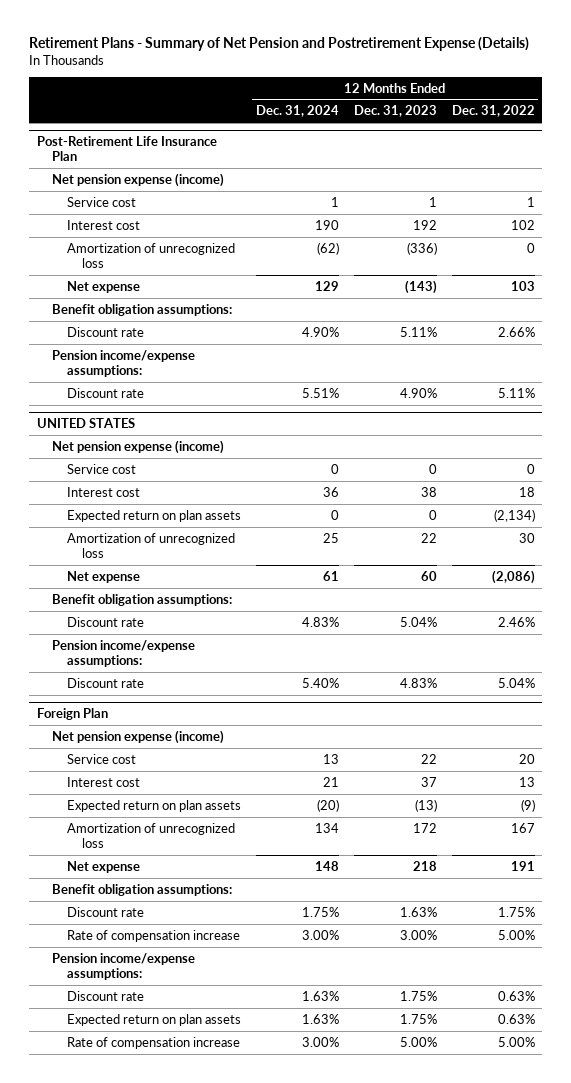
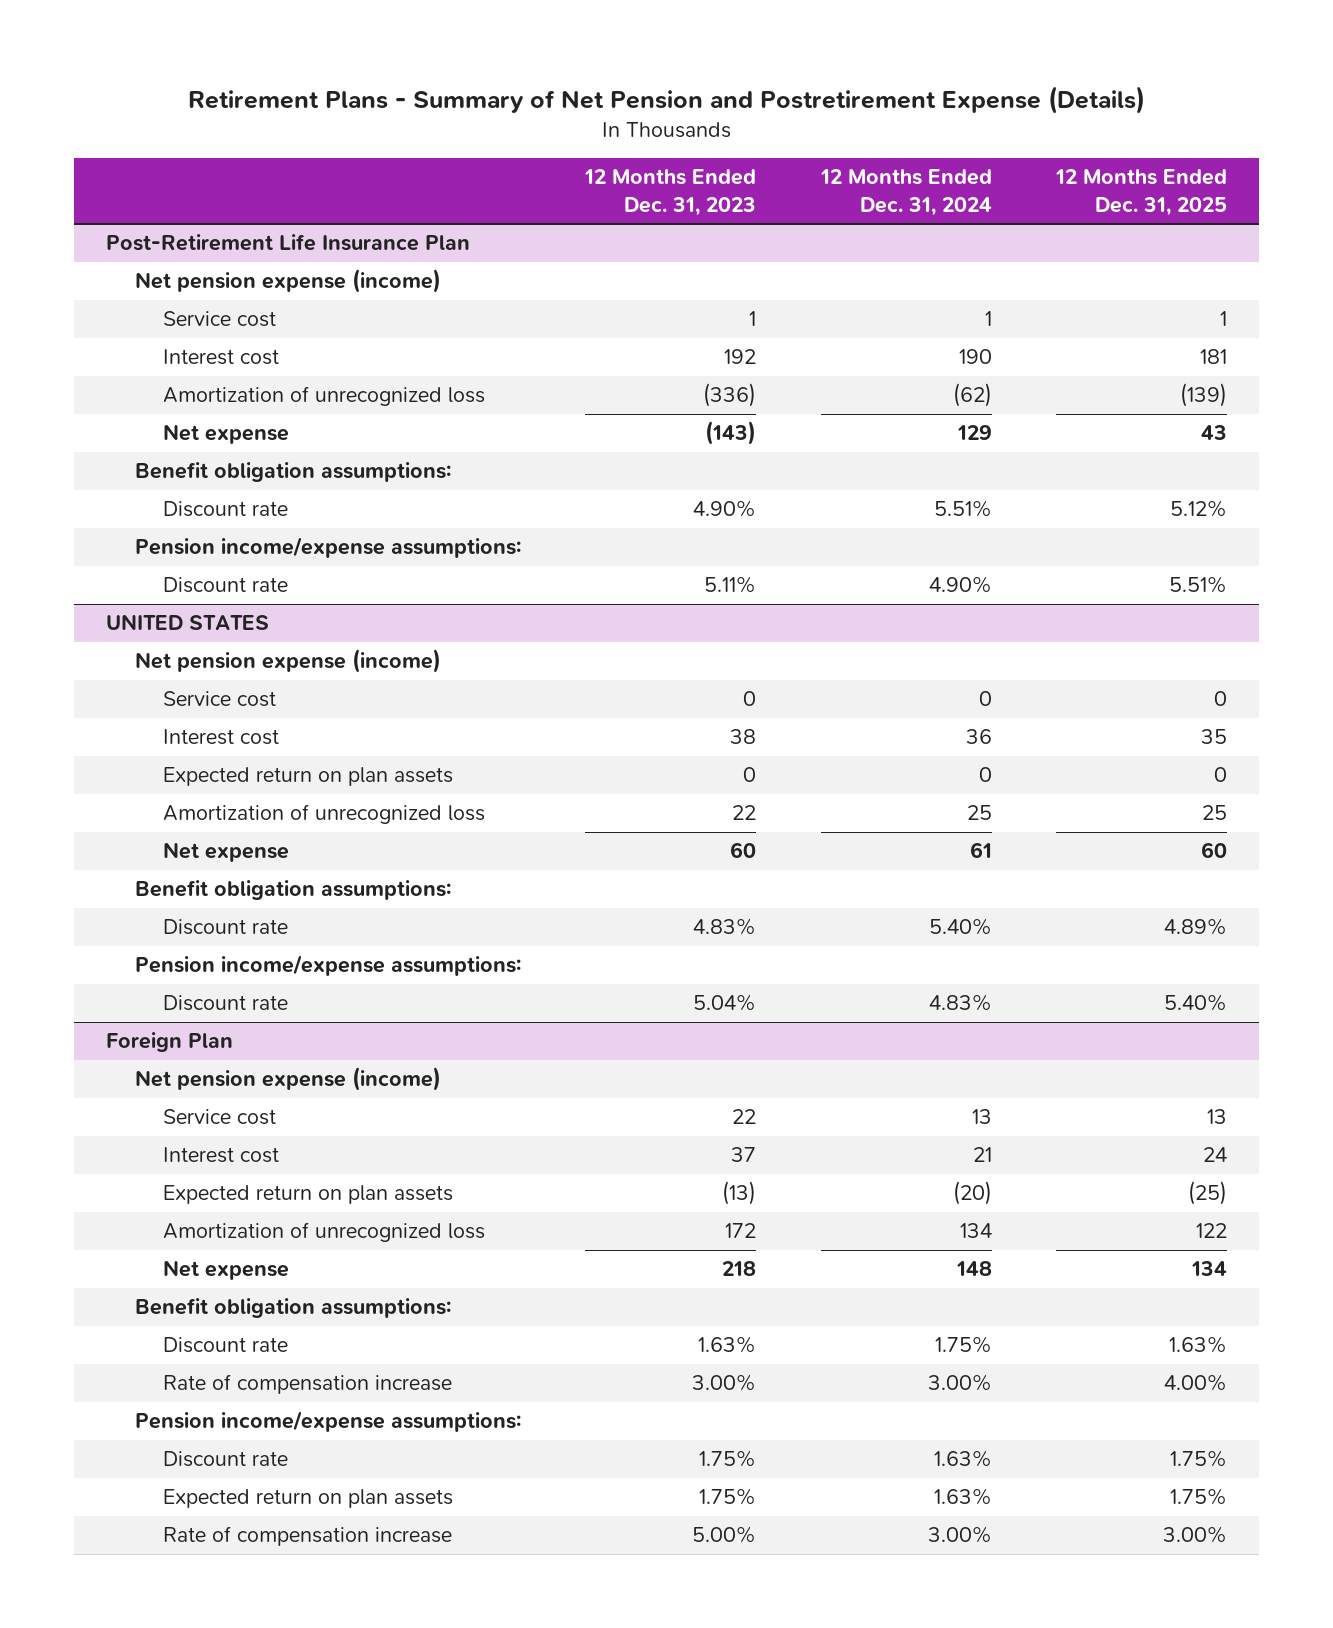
[451,105,535,118] Dec. 31, 2022 -> none
none -> [1055,169,1228,217] 12 Months Ended Dec. 31, 2025
[51,349,195,377] Pension income/expense assumptions: -> [134,537,521,559] Pension income/expense assumptions:
[67,326,145,337] Discount rate -> [163,577,289,594] Discount rate
[51,639,195,667] Pension income/expense assumptions: -> [134,955,521,977] Pension income/expense assumptions:
[67,616,145,627] Discount rate -> [163,995,289,1012] Discount rate

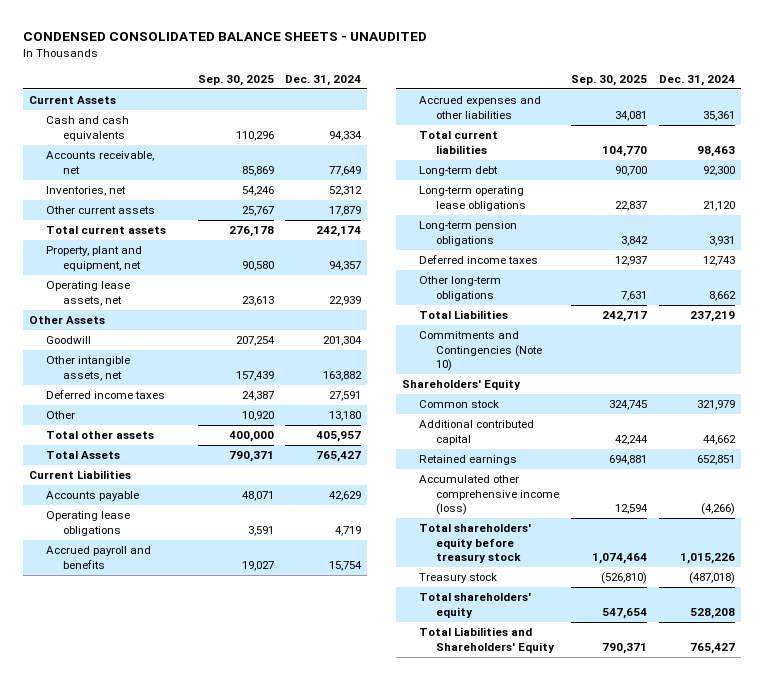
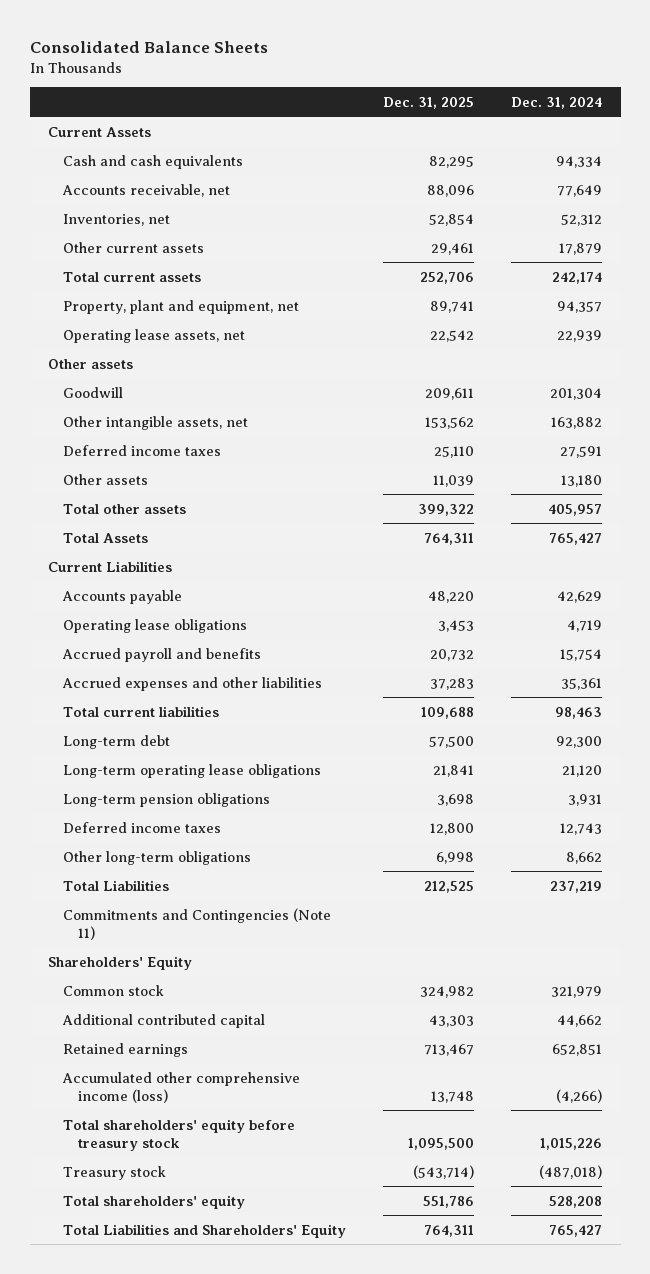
[23,32,428,42] CONDENSED CONSOLIDATED BALANCE SHEETS - UNAUDITED -> [29,40,268,53] Consolidated Balance Sheets
[197,74,274,86] Sep. 30, 2025 -> none
none -> [383,96,475,109] Dec. 31, 2025
[28,316,105,325] Other Assets -> [48,358,134,369] Other assets
[45,411,75,420] Other -> [63,473,149,485] Other assets
[419,331,543,372] Commitments and Contingencies (Note 10) -> [63,907,332,940] Commitments and Contingencies (Note 11)

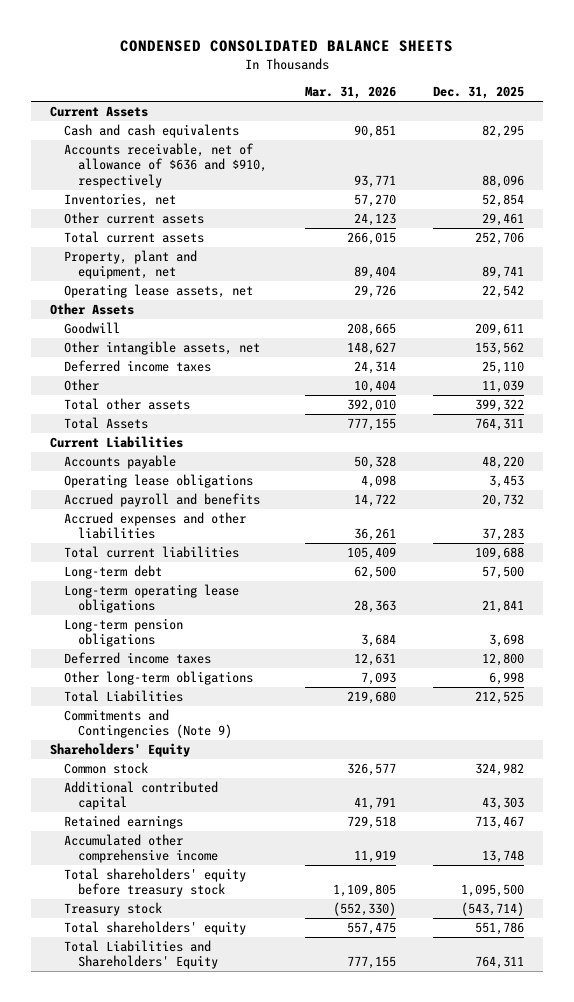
[29,40,268,53] Consolidated Balance Sheets -> [120,40,454,53] CONDENSED CONSOLIDATED BALANCE SHEETS
[511,96,603,109] Dec. 31, 2024 -> none
none -> [304,86,396,100] Mar. 31, 2026
[62,183,231,197] Accounts receivable, net -> [63,143,267,188] Accounts receivable, net of allowance of $636 and $910, respectively
[48,358,134,369] Other assets -> [49,303,134,316] Other Assets
[63,473,149,485] Other assets -> [63,379,99,392] Other
[63,907,332,940] Commitments and Contingencies (Note 11) -> [63,709,232,739] Commitments and Contingencies (Note 9)
[62,1071,301,1103] Accumulated other comprehensive income (loss) -> [63,834,218,864] Accumulated other comprehensive income

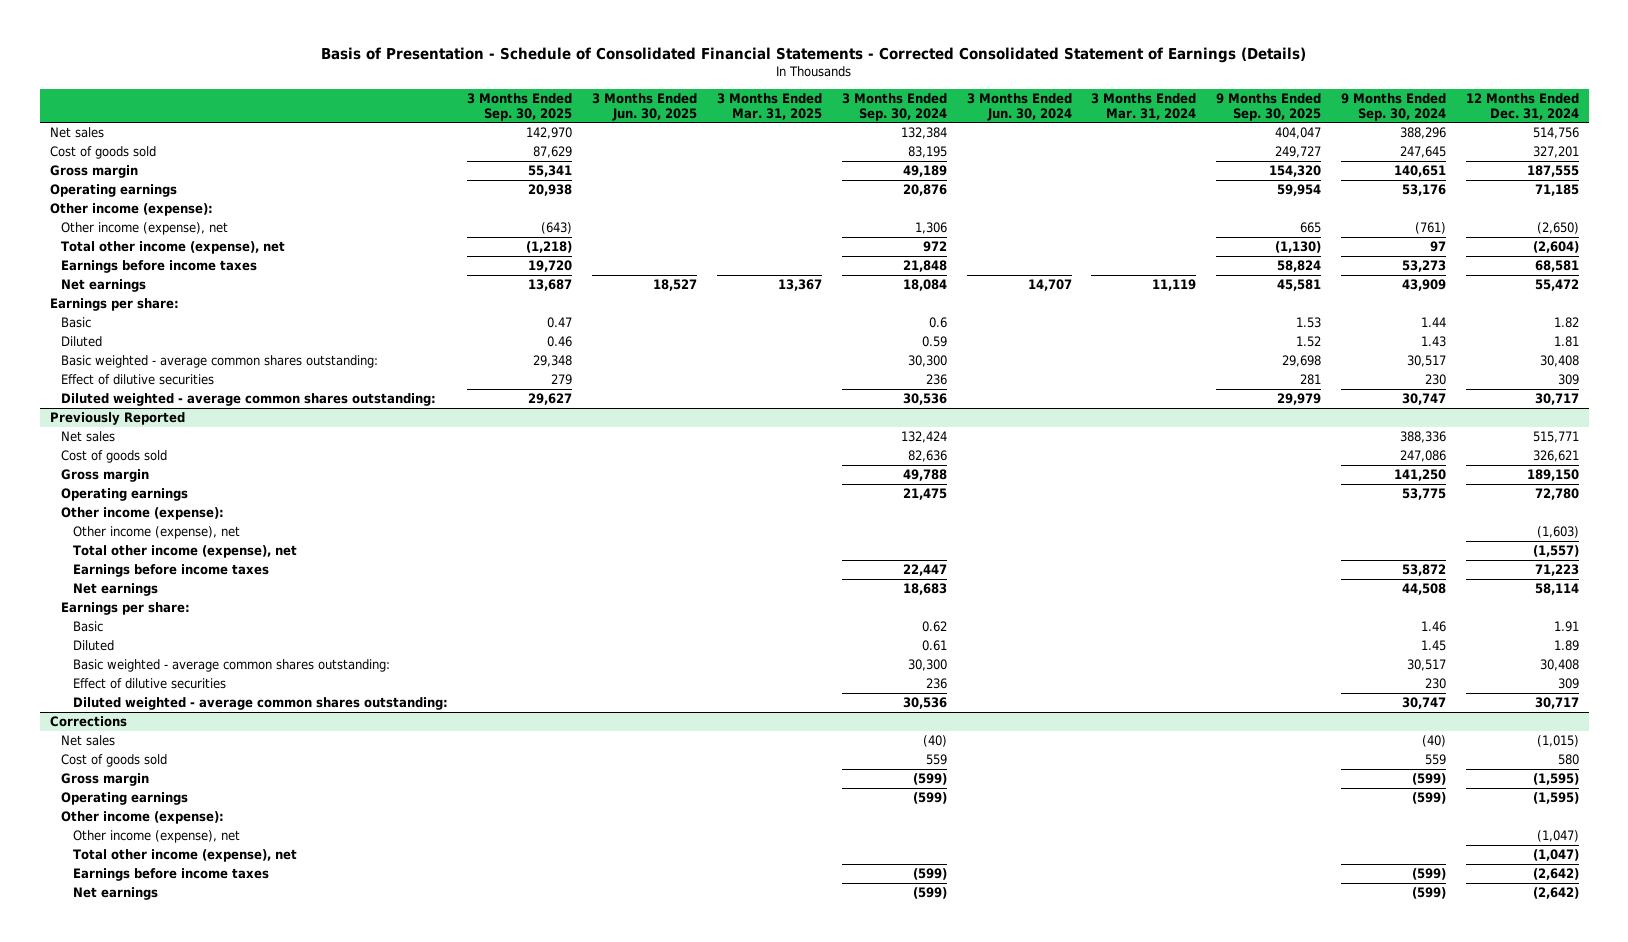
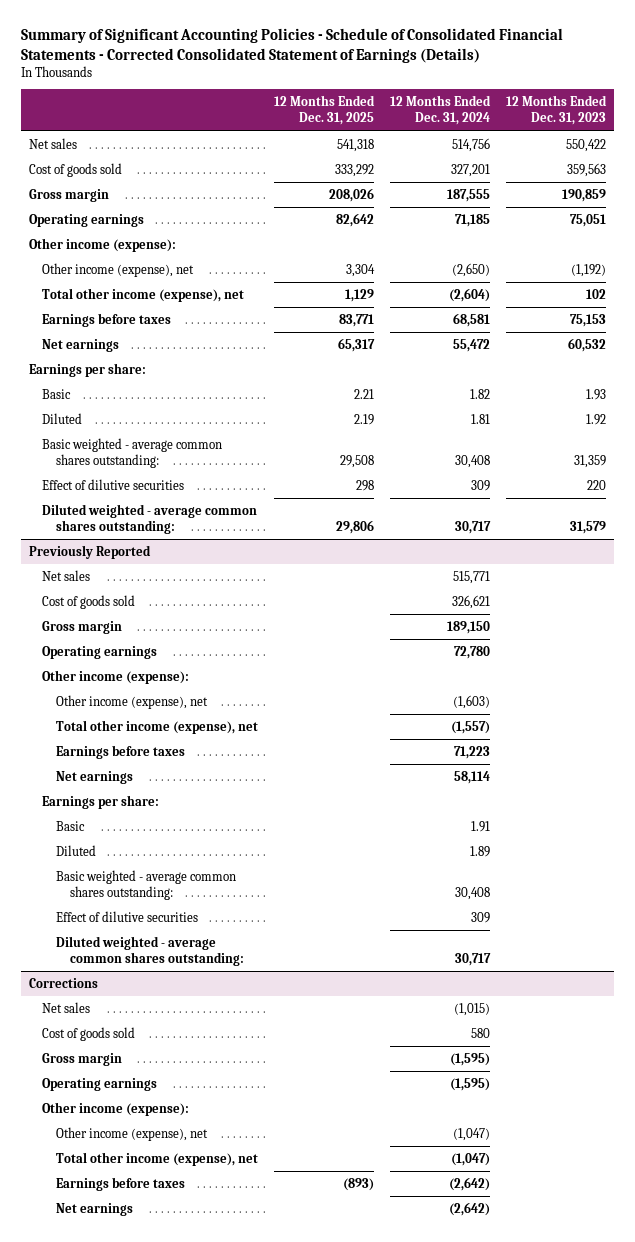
[321,47,1307,64] Basis of Presentation - Schedule of Consolidated Financial Statements - Corrected Consolidated Statement of Earnings (Details) -> [20,28,563,63] Summary of Significant Accounting Policies - Schedule of Consolidated Financial Statements - Corrected Consolidated Statement of Earnings (Details)
[467,93,573,121] 3 Months Ended Sep. 30, 2025 -> none
[592,93,698,121] 3 Months Ended Jun. 30, 2025 -> none
[716,93,822,120] 3 Months Ended Mar. 31, 2025 -> none
[841,93,947,121] 3 Months Ended Sep. 30, 2024 -> none
[966,93,1072,121] 3 Months Ended Jun. 30, 2024 -> none
[1091,93,1197,120] 3 Months Ended Mar. 31, 2024 -> none
[1216,93,1322,121] 9 Months Ended Sep. 30, 2025 -> none
[1340,93,1446,121] 9 Months Ended Sep. 30, 2024 -> none
none -> [273,95,375,126] 12 Months Ended Dec. 31, 2025
none -> [505,95,607,126] 12 Months Ended Dec. 31, 2023
[61,259,258,273] Earnings before income taxes -> [42,312,172,327] Earnings before taxes
[72,563,269,577] Earnings before income taxes -> [55,744,185,759] Earnings before taxes
[72,867,269,881] Earnings before income taxes -> [55,1176,185,1191] Earnings before taxes

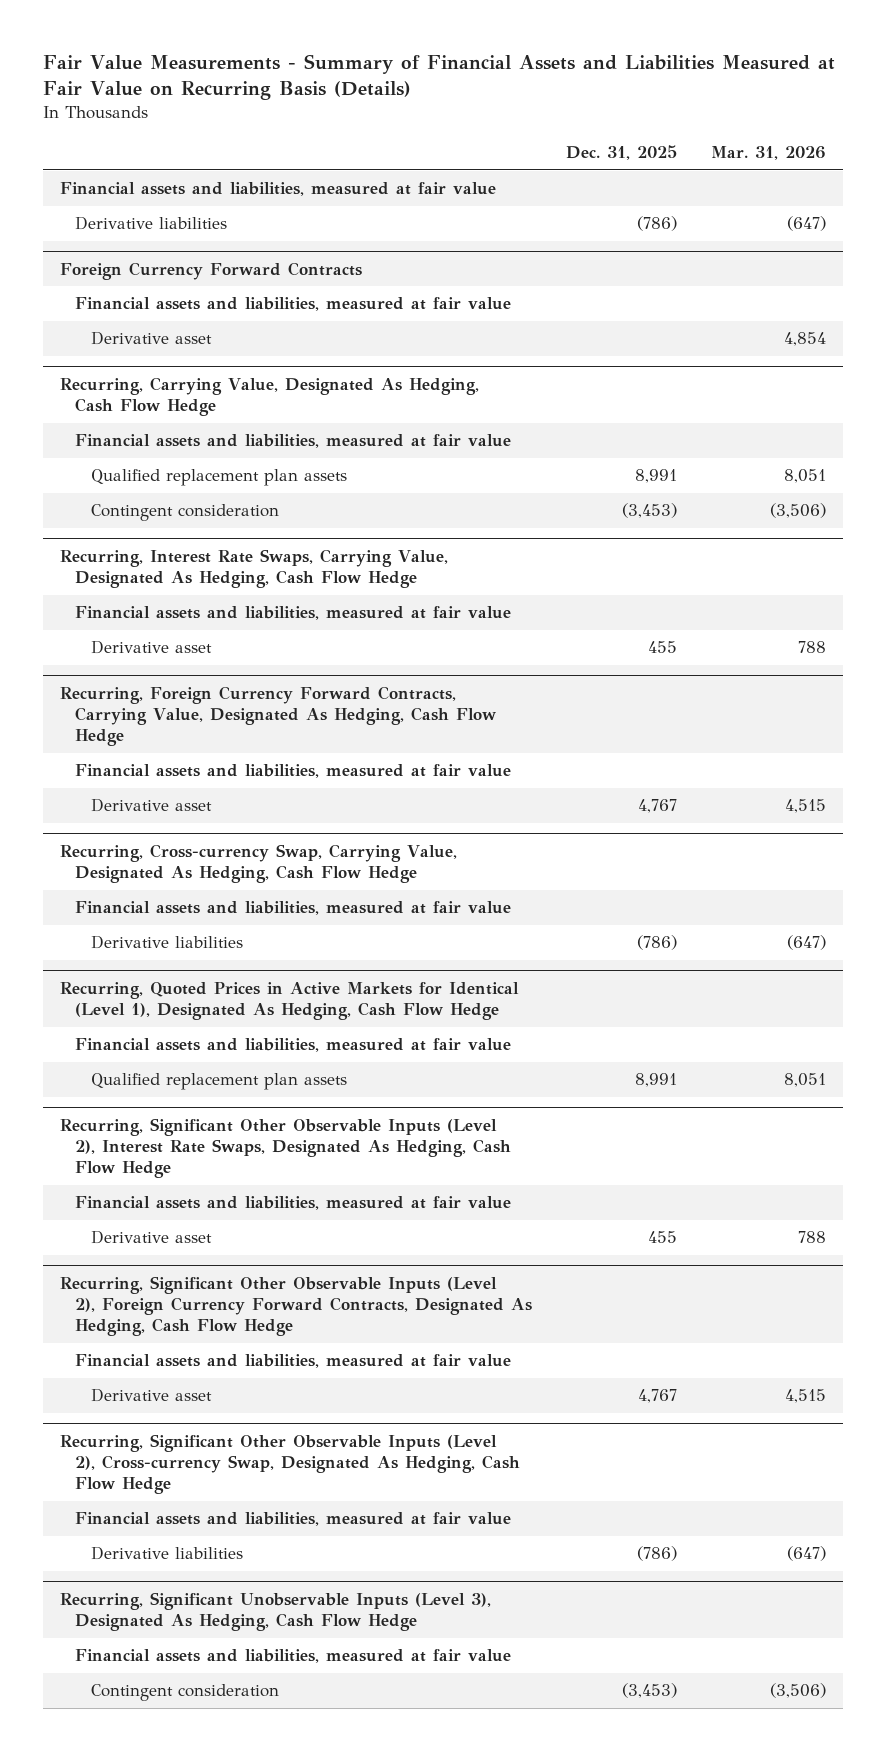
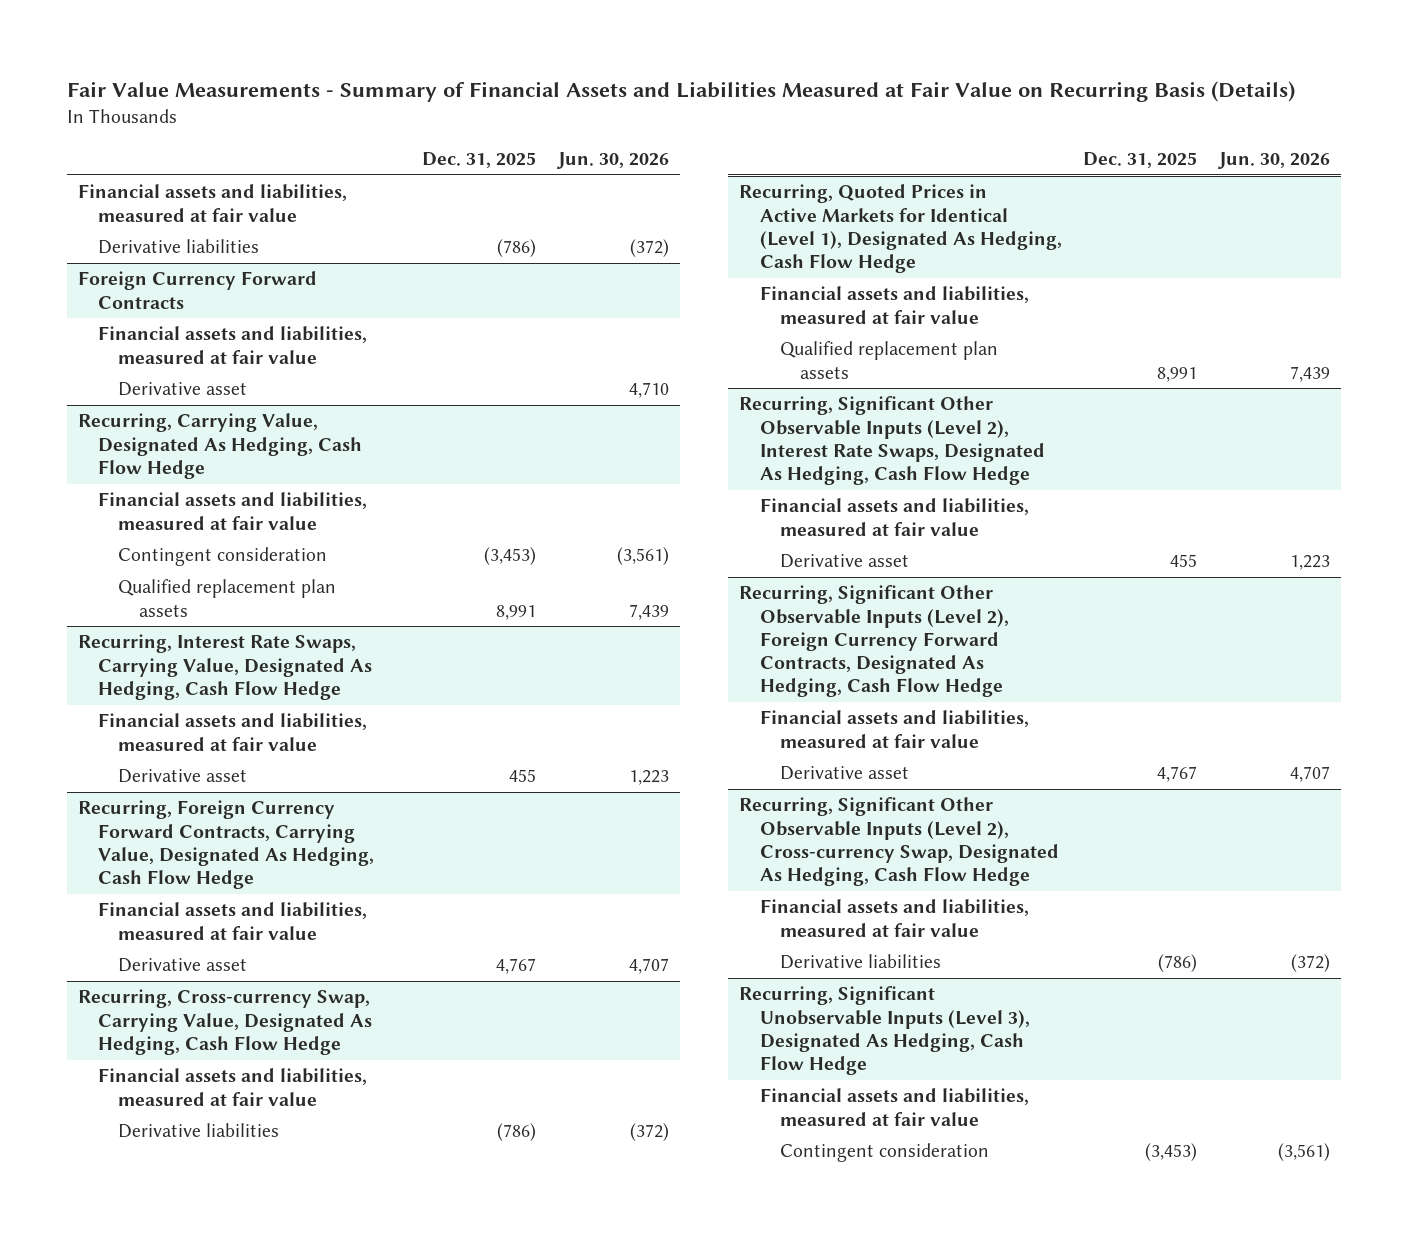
[710,146,826,161] Mar. 31, 2026 -> none
none -> [557,151,670,169] Jun. 30, 2026
[91,469,348,487] Qualified replacement plan assets -> [118,579,337,617] Qualified replacement plan assets

